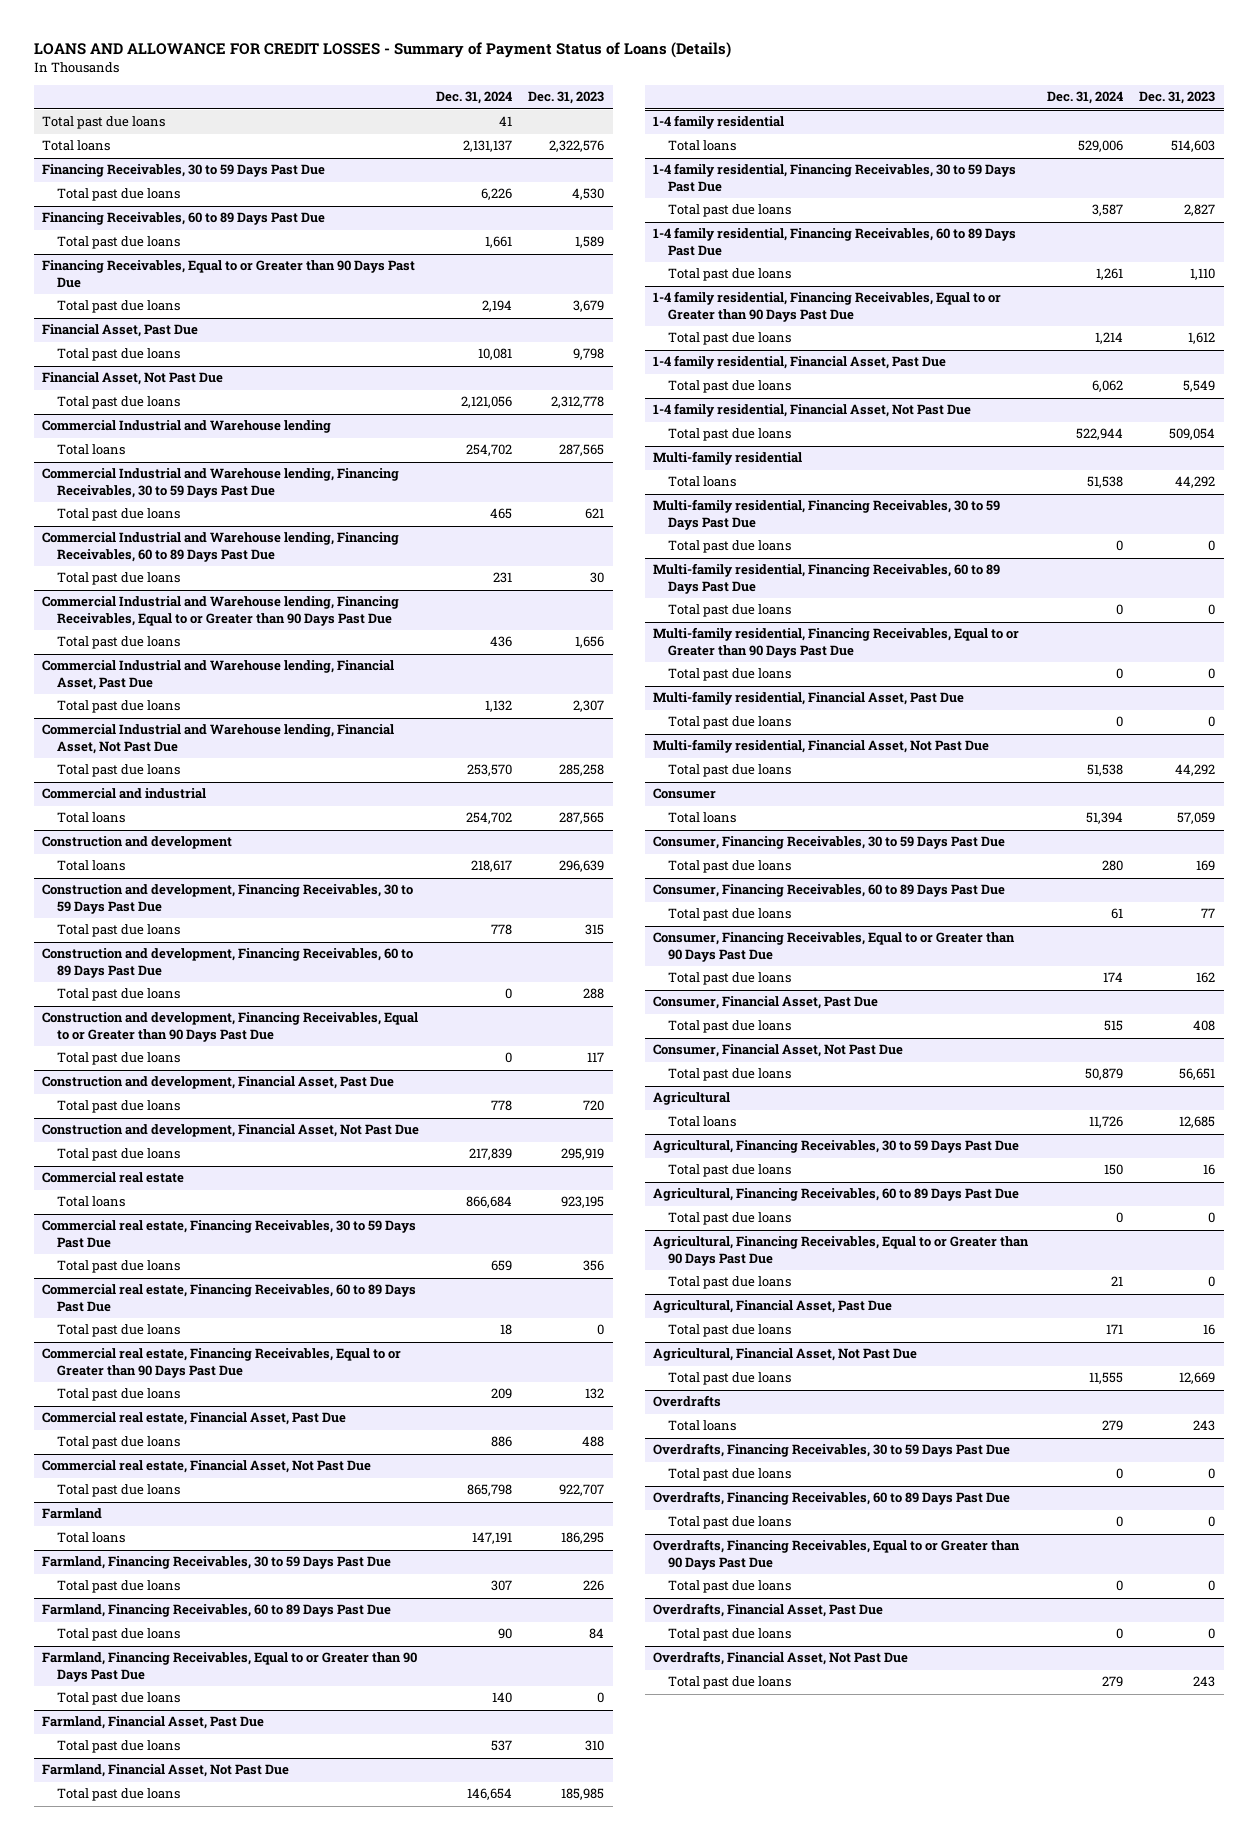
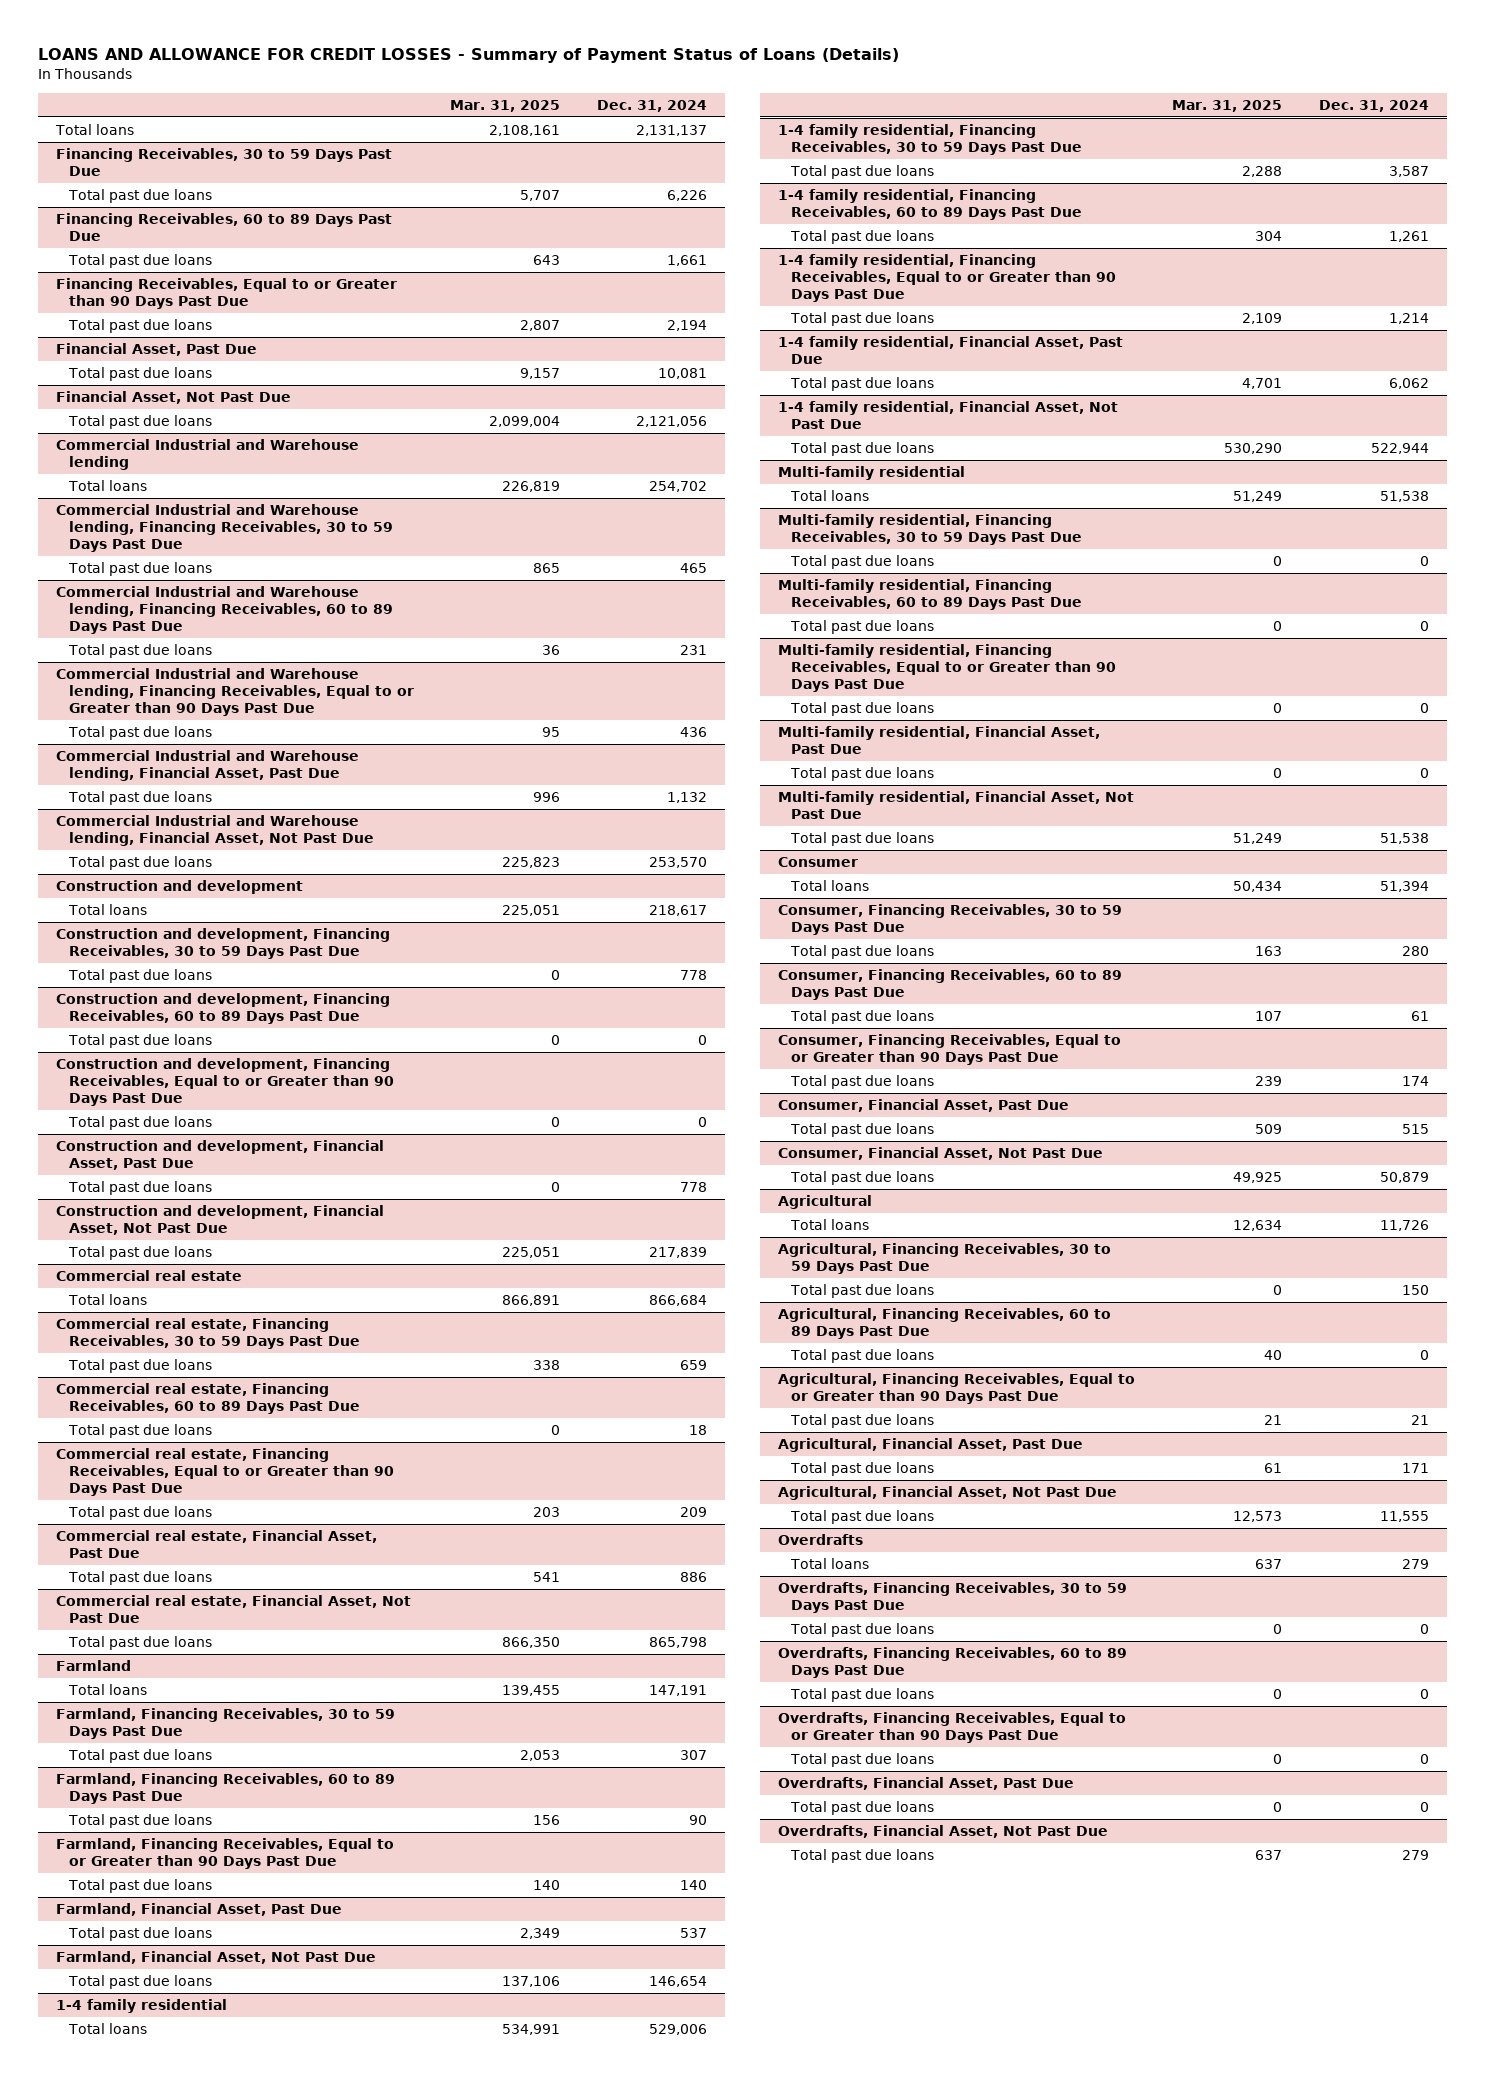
[528,91,605,105] Dec. 31, 2023 -> none
none -> [450,99,561,112] Mar. 31, 2025
[42,116,166,130] Total past due loans -> none
[42,788,207,800] Commercial and industrial -> none
[56,812,125,824] Total loans -> none

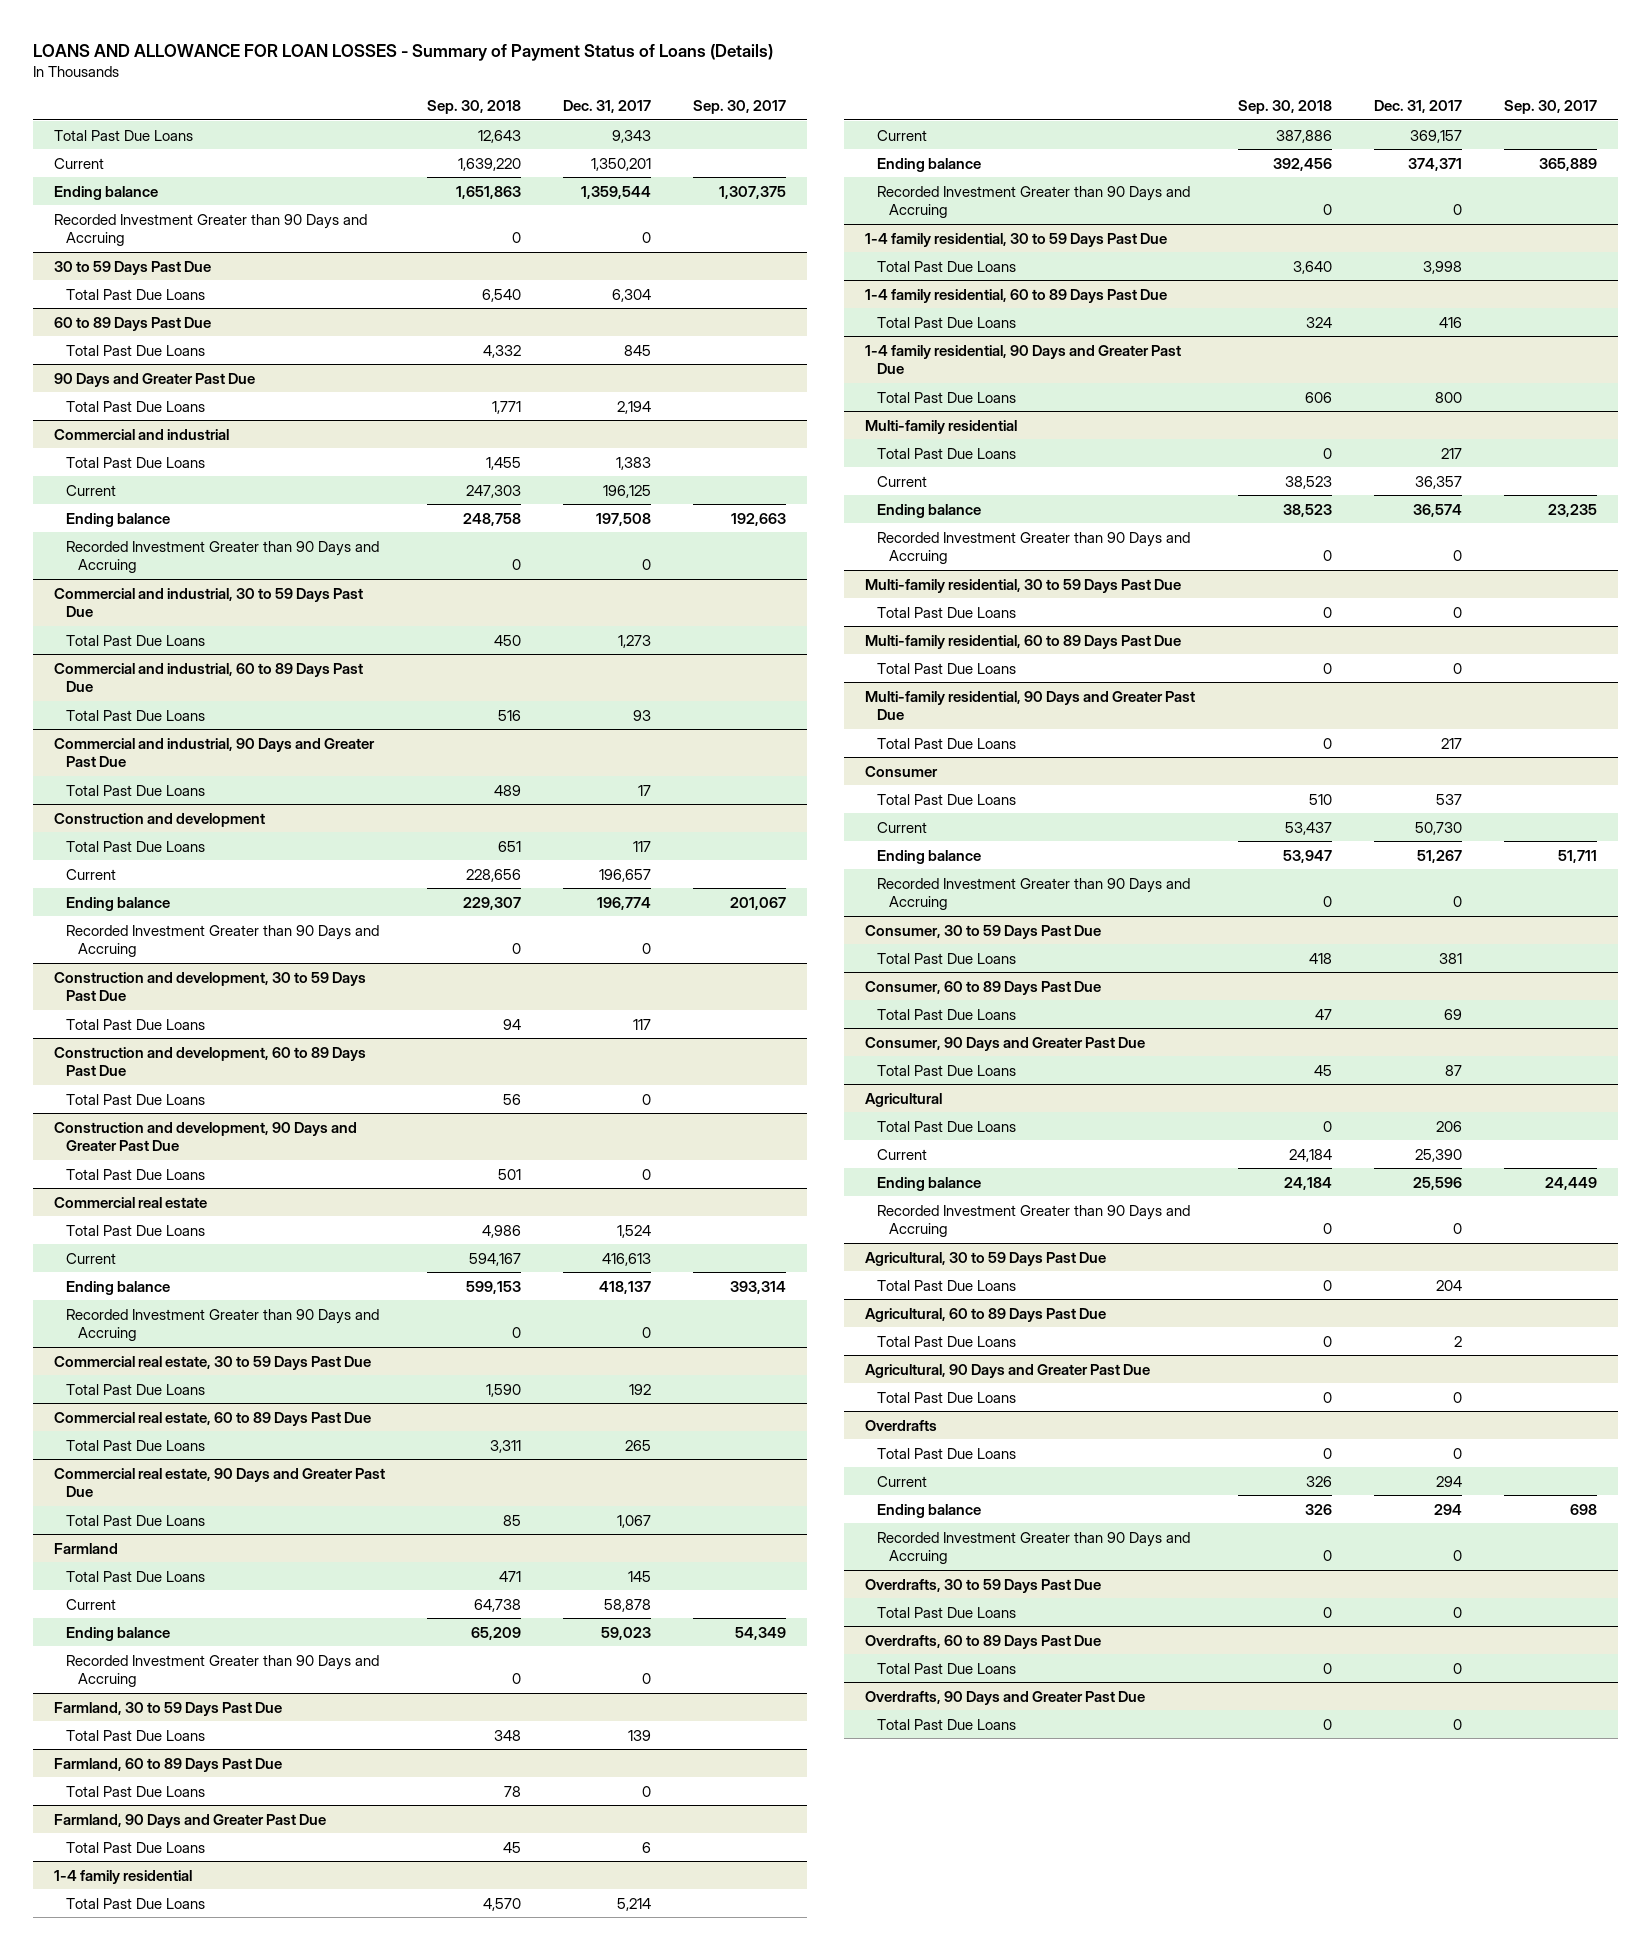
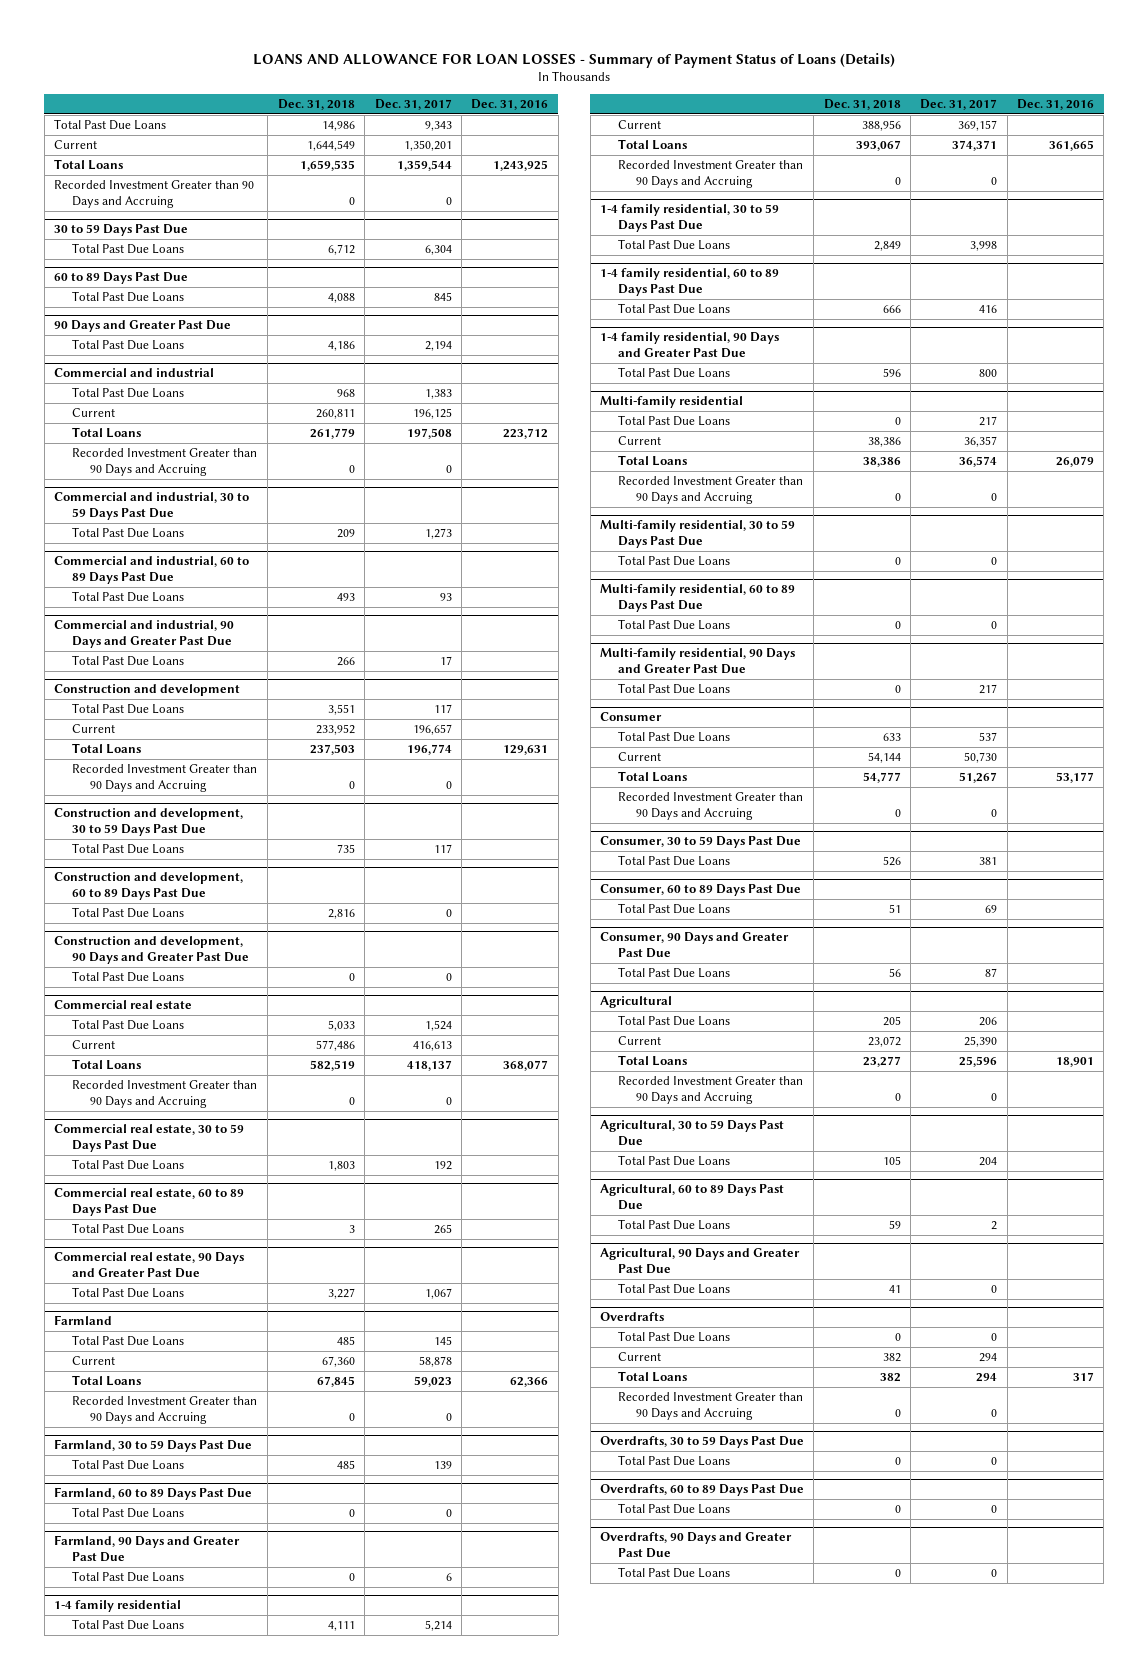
[427,100,522,115] Sep. 30, 2018 -> none
[692,100,786,115] Sep. 30, 2017 -> none
none -> [277,99,355,111] Dec. 31, 2018
none -> [471,99,549,111] Dec. 31, 2016
[54,185,159,200] Ending balance -> [54,159,124,171] Total Loans
[66,512,171,527] Ending balance -> [71,427,141,439] Total Loans
[66,896,171,911] Ending balance -> [71,743,141,755] Total Loans
[66,1280,171,1295] Ending balance -> [71,1059,141,1071] Total Loans
[66,1626,171,1641] Ending balance -> [71,1375,141,1387] Total Loans
[876,157,981,172] Ending balance -> [617,139,687,151] Total Loans
[876,503,981,518] Ending balance -> [617,455,687,467] Total Loans
[876,849,981,864] Ending balance -> [617,771,687,783] Total Loans
[876,1176,981,1191] Ending balance -> [617,1055,687,1067] Total Loans
[876,1503,981,1518] Ending balance -> [617,1371,687,1383] Total Loans

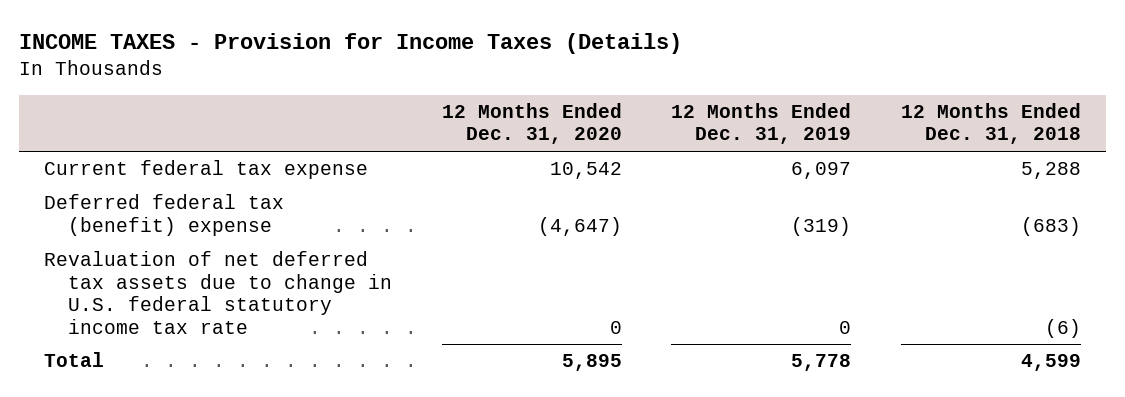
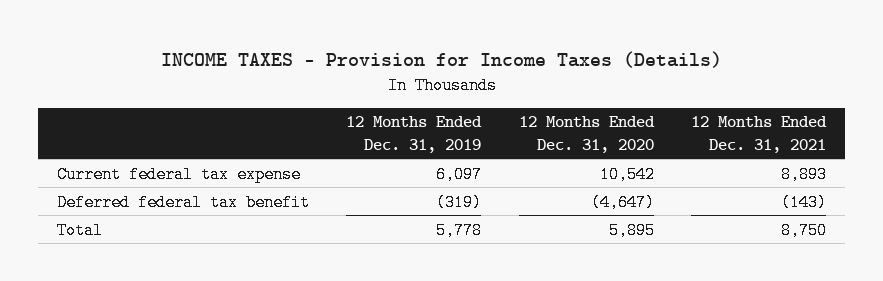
[900,103,1081,145] 12 Months Ended Dec. 31, 2018 -> none
none -> [691,116,828,153] 12 Months Ended Dec. 31, 2021
[44,251,393,334] Revaluation of net deferred tax assets due to change in U.S. federal statutory income tax rate -> none
[44,194,285,236] Deferred federal tax (benefit) expense -> [56,193,310,211] Deferred federal tax benefit

